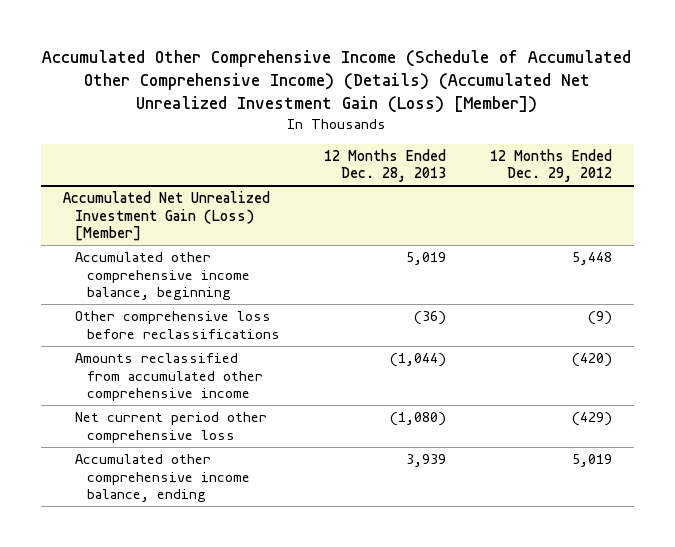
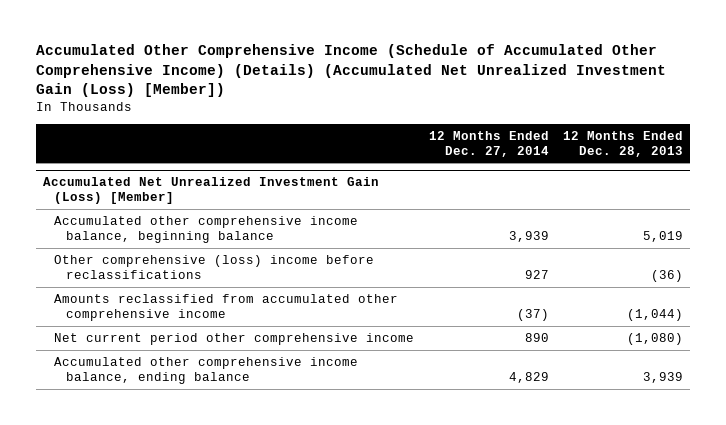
[490,148,613,183] 12 Months Ended Dec. 29, 2012 -> none
none -> [428,130,549,157] 12 Months Ended Dec. 27, 2014
[74,252,251,300] Accumulated other comprehensive income balance, beginning -> [54,215,359,243] Accumulated other comprehensive income balance, beginning balance
[74,311,281,339] Other comprehensive loss before reclassifications -> [54,254,375,279] Other comprehensive (loss) income before reclassifications
[74,412,267,443] Net current period other comprehensive loss -> [54,332,415,345] Net current period other comprehensive income
[74,454,251,502] Accumulated other comprehensive income balance, ending -> [54,356,359,384] Accumulated other comprehensive income balance, ending balance

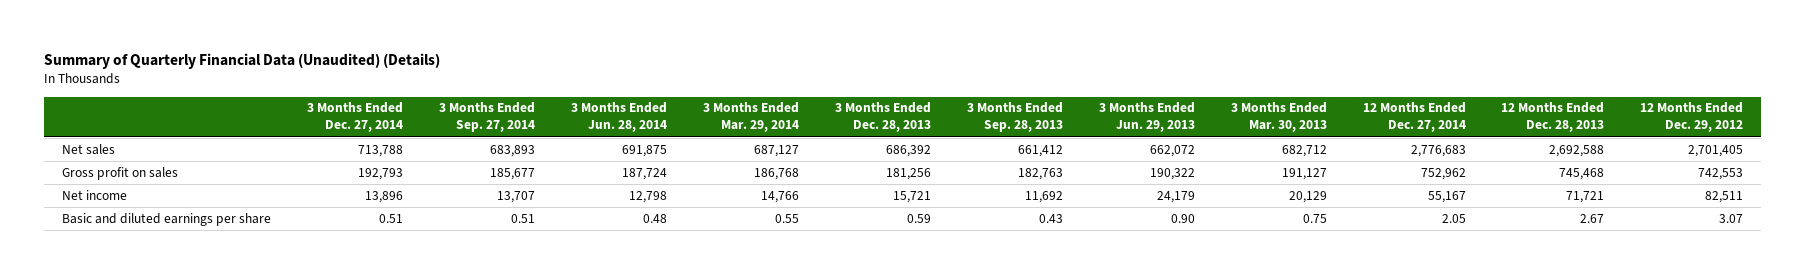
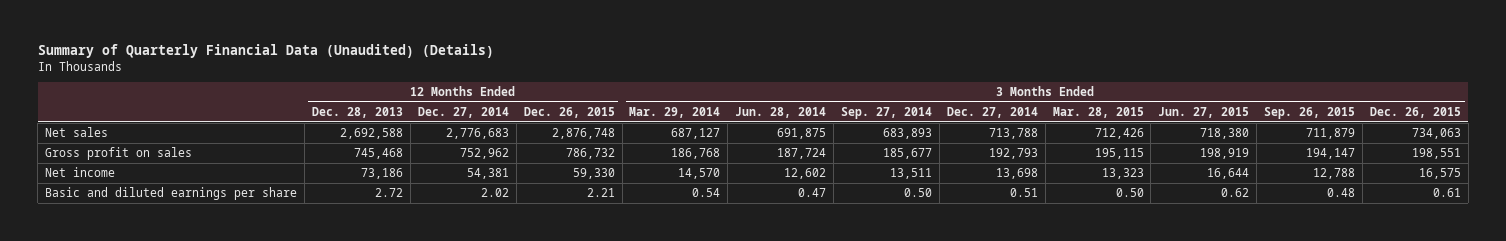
[834,102,931,133] 3 Months Ended Dec. 28, 2013 -> none
[966,102,1063,133] 3 Months Ended Sep. 28, 2013 -> none
[1098,102,1195,133] 3 Months Ended Jun. 29, 2013 -> none
[1230,102,1327,133] 3 Months Ended Mar. 30, 2013 -> none
[1640,102,1744,133] 12 Months Ended Dec. 29, 2012 -> none
none -> [523,106,615,118] Dec. 26, 2015
none -> [1052,106,1144,118] Mar. 28, 2015
none -> [1158,106,1250,118] Jun. 27, 2015
none -> [1264,106,1356,119] Sep. 26, 2015
none -> [1369,106,1461,118] Dec. 26, 2015
[365,190,404,203] 13,896 -> [995,167,1038,179] 13,698
[497,190,536,203] 13,707 -> [890,167,933,179] 13,511
[629,190,668,203] 12,798 -> [784,167,827,179] 12,602
[761,190,800,203] 14,766 -> [678,167,721,179] 14,570
[1427,190,1466,203] 55,167 -> [466,167,509,179] 54,381
[1566,190,1605,203] 71,721 -> [361,167,404,179] 73,186
[511,213,536,223] 0.51 -> [904,187,933,197] 0.50
[643,213,668,223] 0.48 -> [798,187,827,197] 0.47
[775,213,800,223] 0.55 -> [692,187,721,197] 0.54
[1441,213,1466,223] 2.05 -> [480,187,509,197] 2.02
[1580,213,1605,223] 2.67 -> [375,187,404,197] 2.72

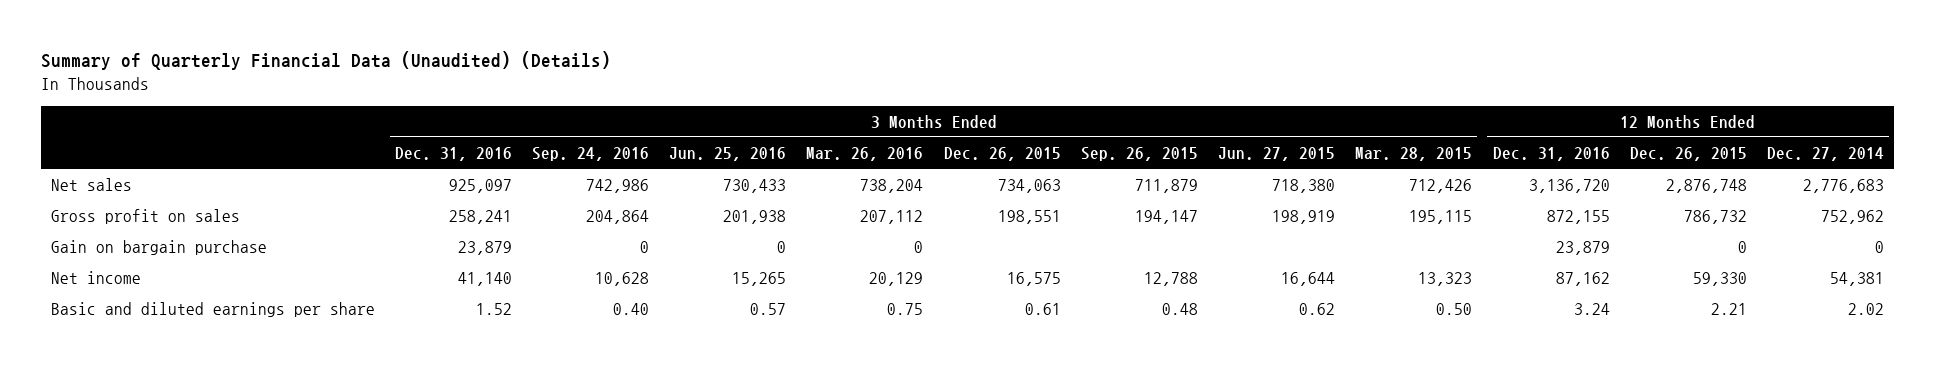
[312,106,404,118] Dec. 28, 2013 -> none
[629,106,721,118] Mar. 29, 2014 -> none
[735,106,827,118] Jun. 28, 2014 -> none
[841,106,933,119] Sep. 27, 2014 -> none
[946,106,1038,118] Dec. 27, 2014 -> none
none -> [394,146,512,161] Dec. 31, 2016
none -> [532,146,650,161] Sep. 24, 2016
none -> [669,146,787,161] Jun. 25, 2016
none -> [806,146,924,161] Mar. 26, 2016
none -> [1492,146,1610,161] Dec. 31, 2016
none -> [50,239,267,255] Gain on bargain purchase

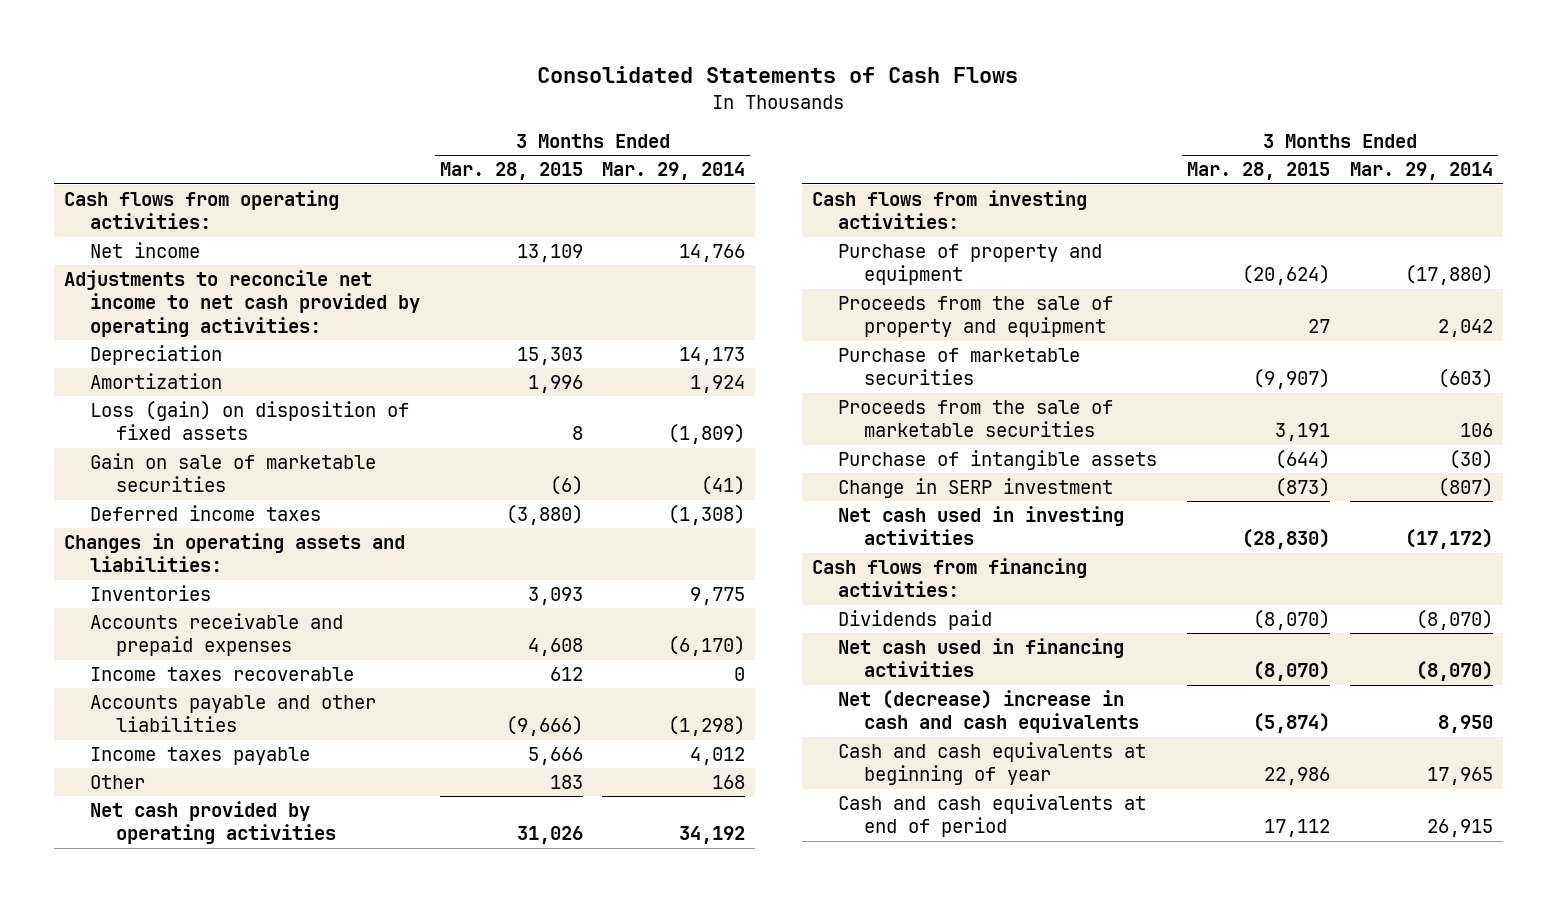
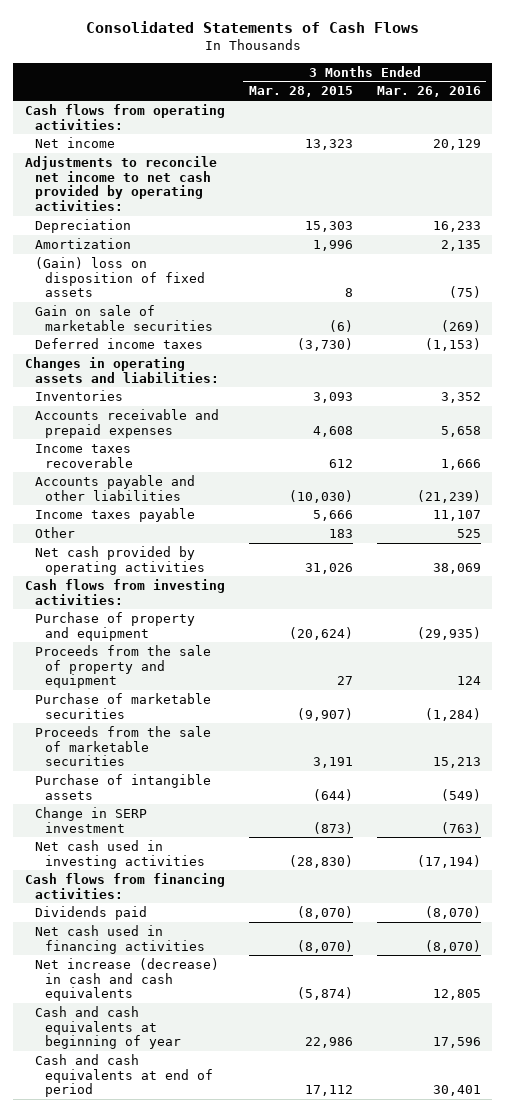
[602,162,746,181] Mar. 29, 2014 -> none
none -> [376,86,481,98] Mar. 26, 2016
[516,243,583,262] 13,109 -> [304,139,353,151] 13,323
[90,400,410,441] Loss (gain) on disposition of fixed assets -> [34,257,205,298] (Gain) loss on disposition of fixed assets
[505,504,583,525] (3,880) -> [296,338,353,352] (3,730)
[505,716,583,737] (9,666) -> [288,489,353,503] (10,030)
[837,689,1139,734] Net (decrease) increase in cash and cash equivalents -> [34,958,219,1002] Net increase (decrease) in cash and cash equivalents

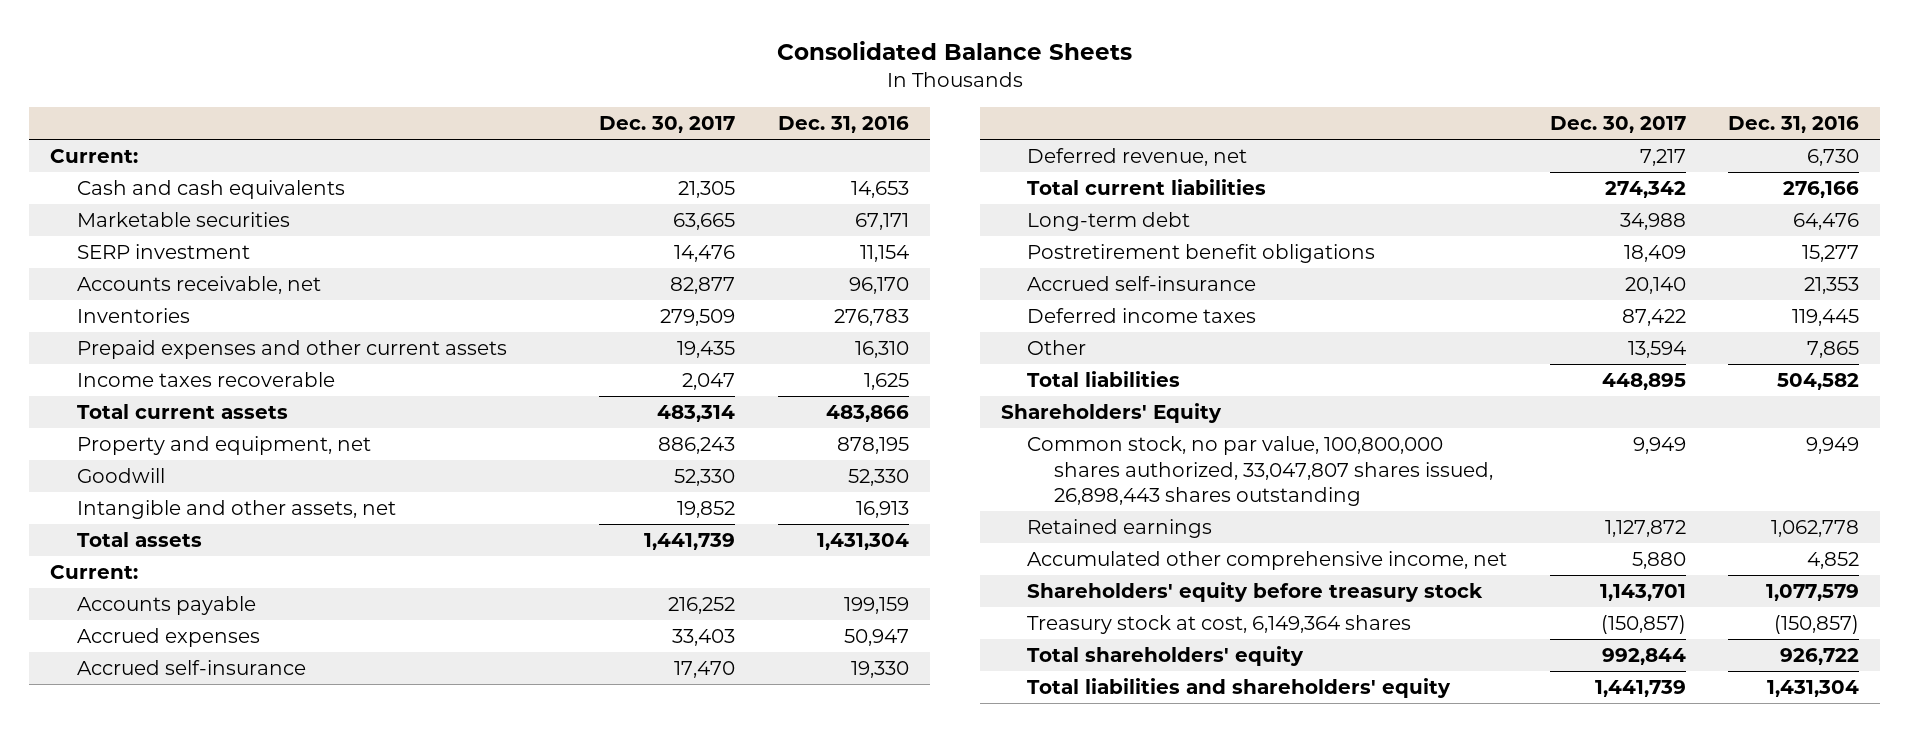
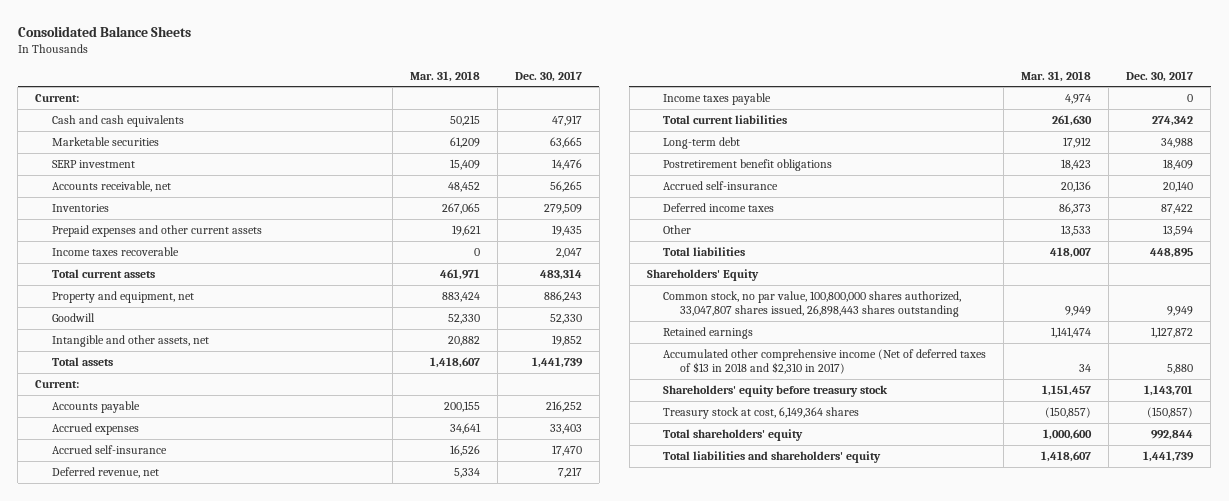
[777,116,909,134] Dec. 31, 2016 -> none
none -> [410,70,481,82] Mar. 31, 2018
[678,181,736,199] 21,305 -> [551,114,582,126] 47,917
[670,277,736,295] 82,877 -> [549,180,582,192] 56,265
none -> [663,92,772,105] Income taxes payable
[1027,551,1508,571] Accumulated other comprehensive income, net -> [663,348,987,375] Accumulated other comprehensive income (Net of deferred taxes of $13 in 2018 and $2,310 in 2017)

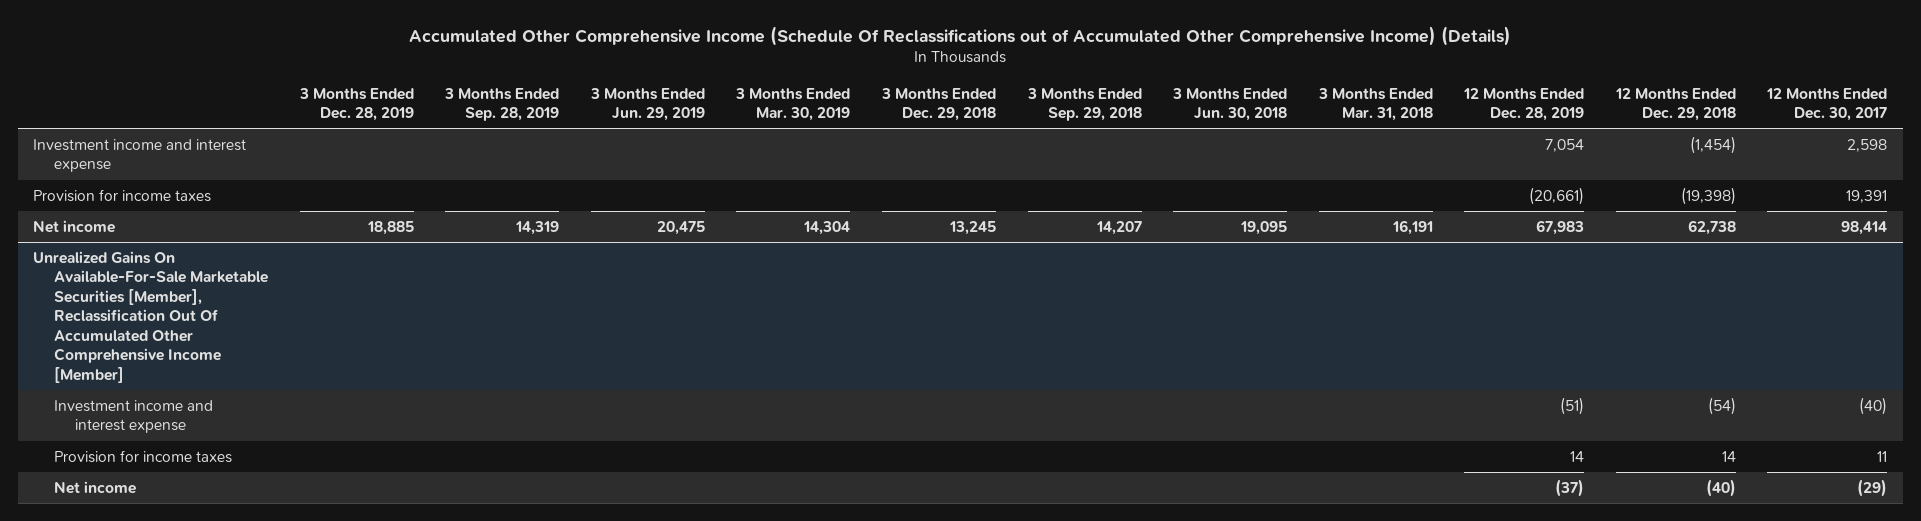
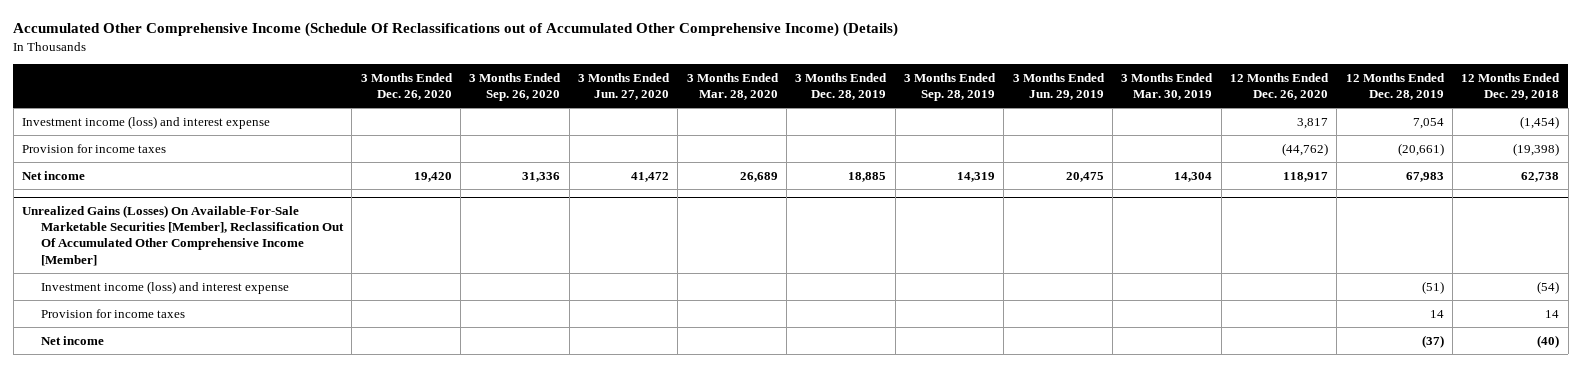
[880,87,996,122] 3 Months Ended Dec. 29, 2018 -> none
[1026,87,1142,122] 3 Months Ended Sep. 29, 2018 -> none
[1172,87,1288,122] 3 Months Ended Jun. 30, 2018 -> none
[1317,87,1433,122] 3 Months Ended Mar. 31, 2018 -> none
[1766,87,1888,122] 12 Months Ended Dec. 30, 2017 -> none
none -> [360,72,453,101] 3 Months Ended Dec. 26, 2020
none -> [469,72,562,102] 3 Months Ended Sep. 26, 2020
none -> [578,72,671,101] 3 Months Ended Jun. 27, 2020
none -> [686,72,779,101] 3 Months Ended Mar. 28, 2020
none -> [1230,72,1330,101] 12 Months Ended Dec. 26, 2020
[33,138,247,173] Investment income and interest expense -> [22,115,271,129] Investment income (loss) and interest expense
[33,250,269,383] Unrealized Gains On Available-For-Sale Marketable Securities [Member], Reclassification Out Of Accumulated Other Comprehensive Income [Member] -> [22,204,345,266] Unrealized Gains (Losses) On Available-For-Sale Marketable Securities [Member], Reclassification Out Of Accumulated Other Comprehensive Income [Member]
[54,399,214,434] Investment income and interest expense -> [41,280,290,294] Investment income (loss) and interest expense

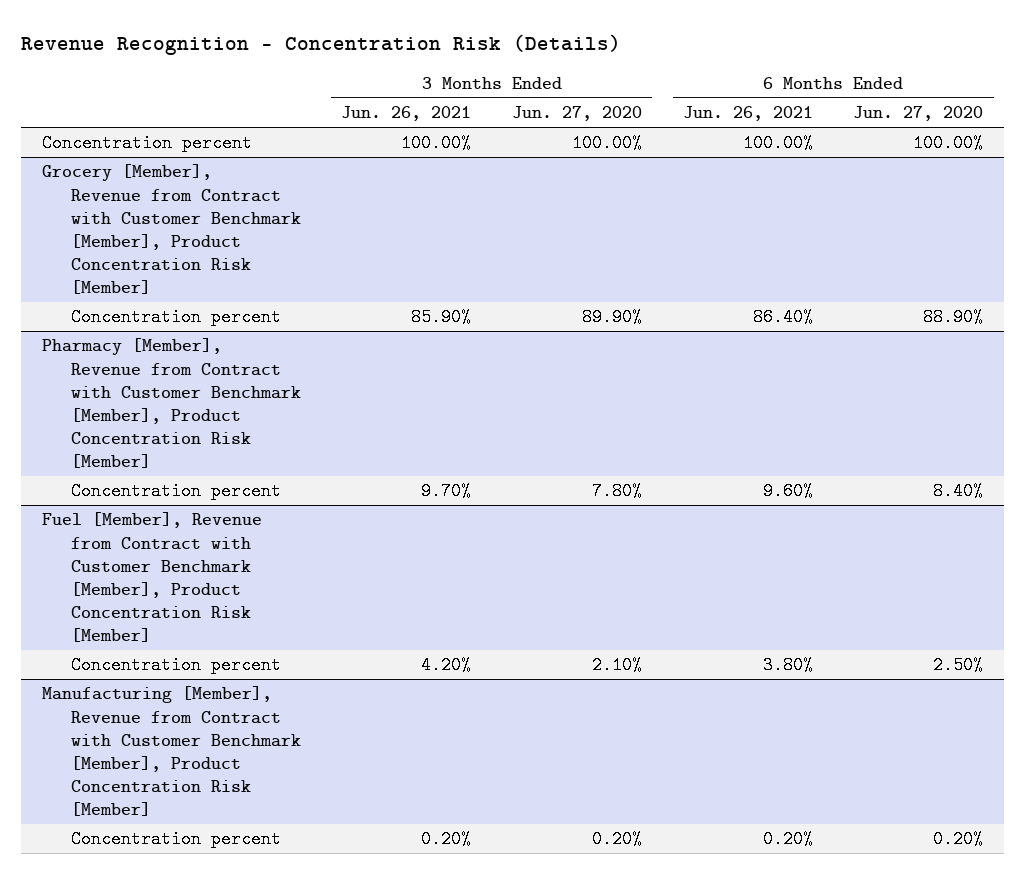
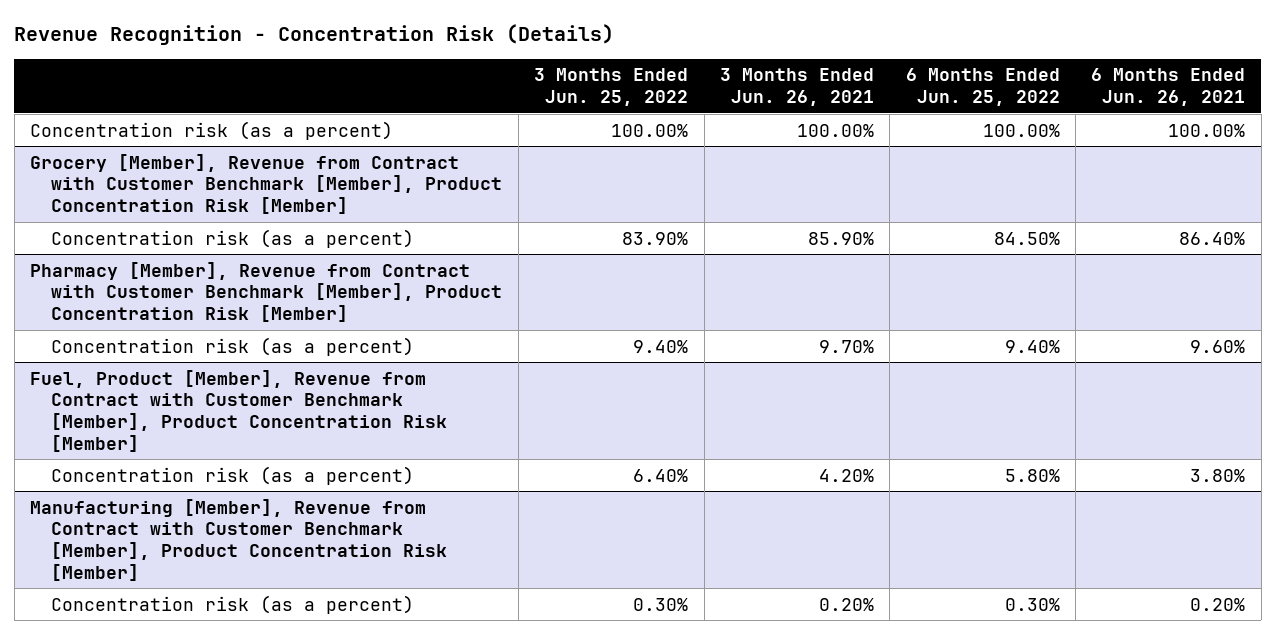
[512,106,643,122] Jun. 27, 2020 -> none
[853,106,984,122] Jun. 27, 2020 -> none
none -> [534,68,689,107] 3 Months Ended Jun. 25, 2022
none -> [905,68,1060,107] 6 Months Ended Jun. 25, 2022
[41,134,252,153] Concentration percent -> [30,120,394,140] Concentration risk (as a percent)
[70,308,281,327] Concentration percent -> [51,228,415,248] Concentration risk (as a percent)
[70,482,281,501] Concentration percent -> [51,336,415,356] Concentration risk (as a percent)
[41,512,262,643] Fuel [Member], Revenue from Contract with Customer Benchmark [Member], Product Concentration Risk [Member] -> [30,369,448,452] Fuel, Product [Member], Revenue from Contract with Customer Benchmark [Member], Product Concentration Risk [Member]
[70,656,281,675] Concentration percent -> [51,465,415,485] Concentration risk (as a percent)
[70,830,281,849] Concentration percent -> [51,594,415,614] Concentration risk (as a percent)

